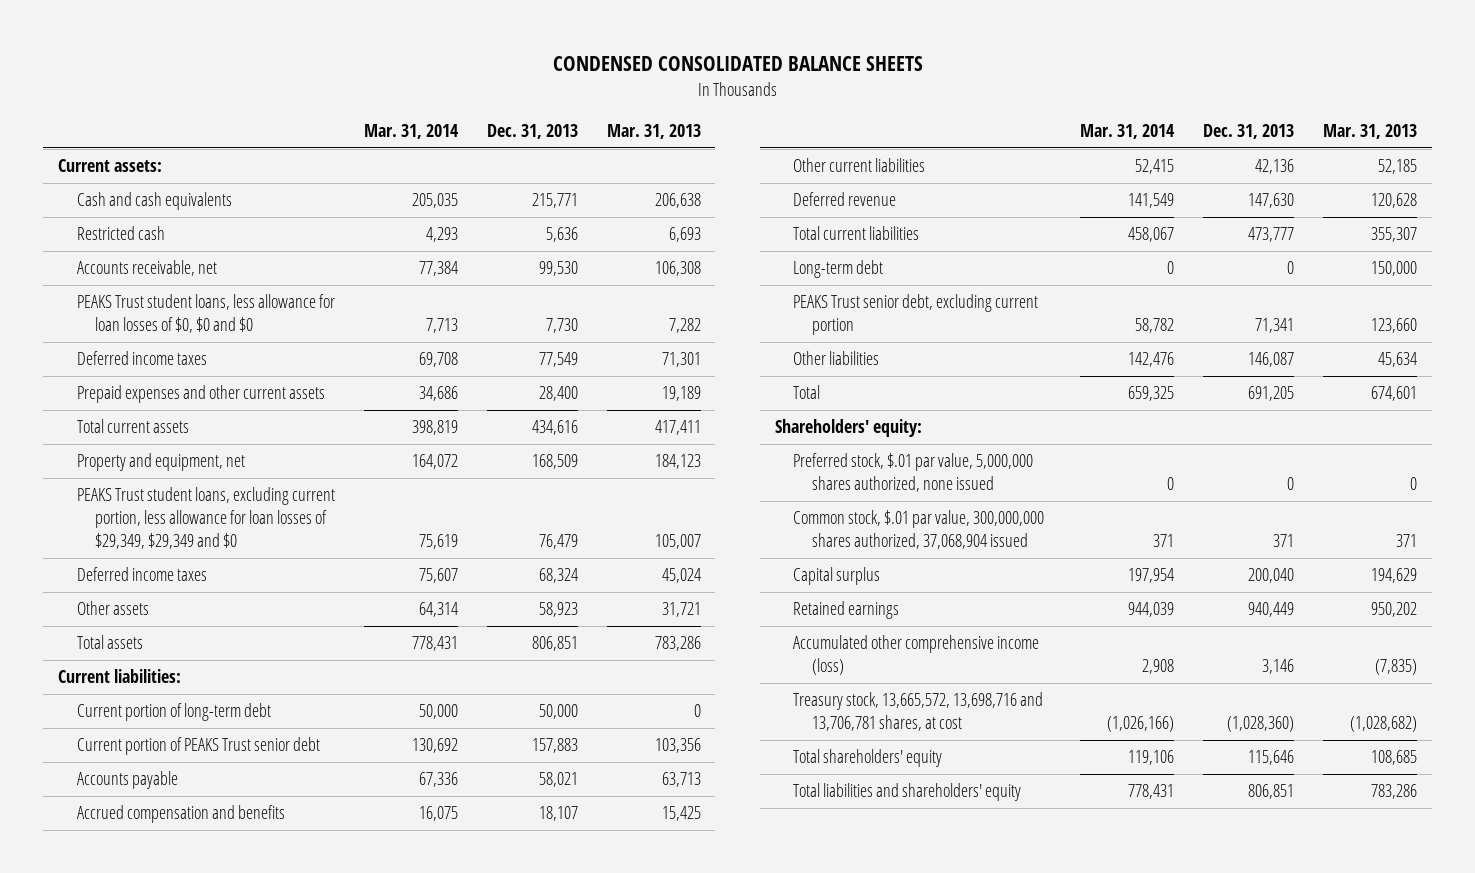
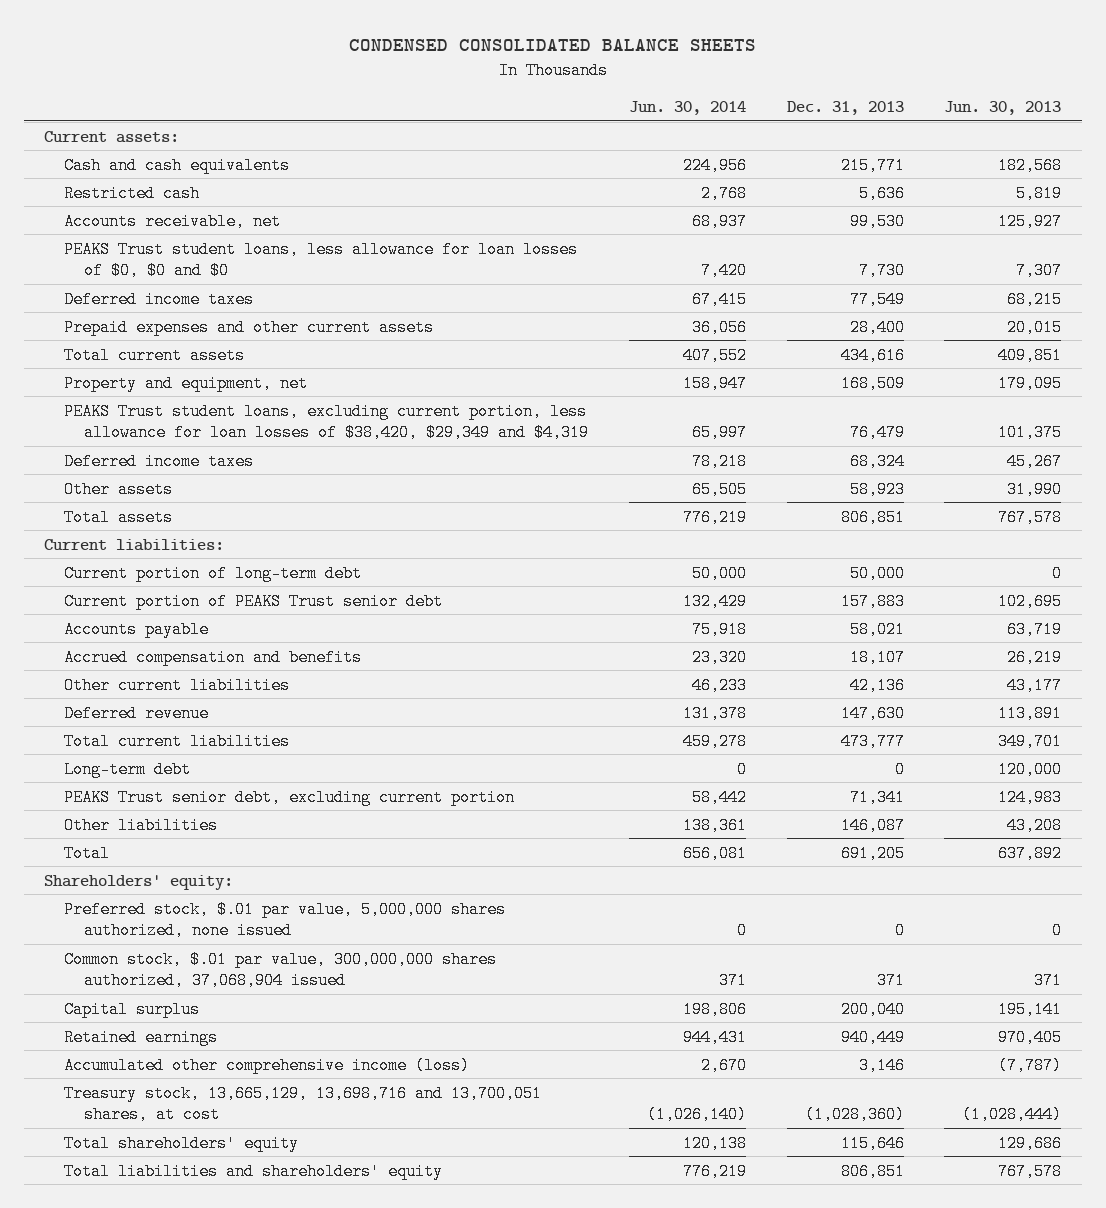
[363,123,459,139] Mar. 31, 2014 -> none
[606,123,701,139] Mar. 31, 2013 -> none
none -> [628,101,746,116] Jun. 30, 2014
none -> [944,101,1062,116] Jun. 30, 2013
[76,487,335,550] PEAKS Trust student loans, excluding current portion, less allowance for loan losses of $29,349, $29,349 and $0 -> [64,402,590,442] PEAKS Trust student loans, excluding current portion, less allowance for loan losses of $38,420, $29,349 and $4,319
[793,692,1044,732] Treasury stock, 13,665,572, 13,698,716 and 13,706,781 shares, at cost -> [64,1084,543,1124] Treasury stock, 13,665,129, 13,698,716 and 13,700,051 shares, at cost

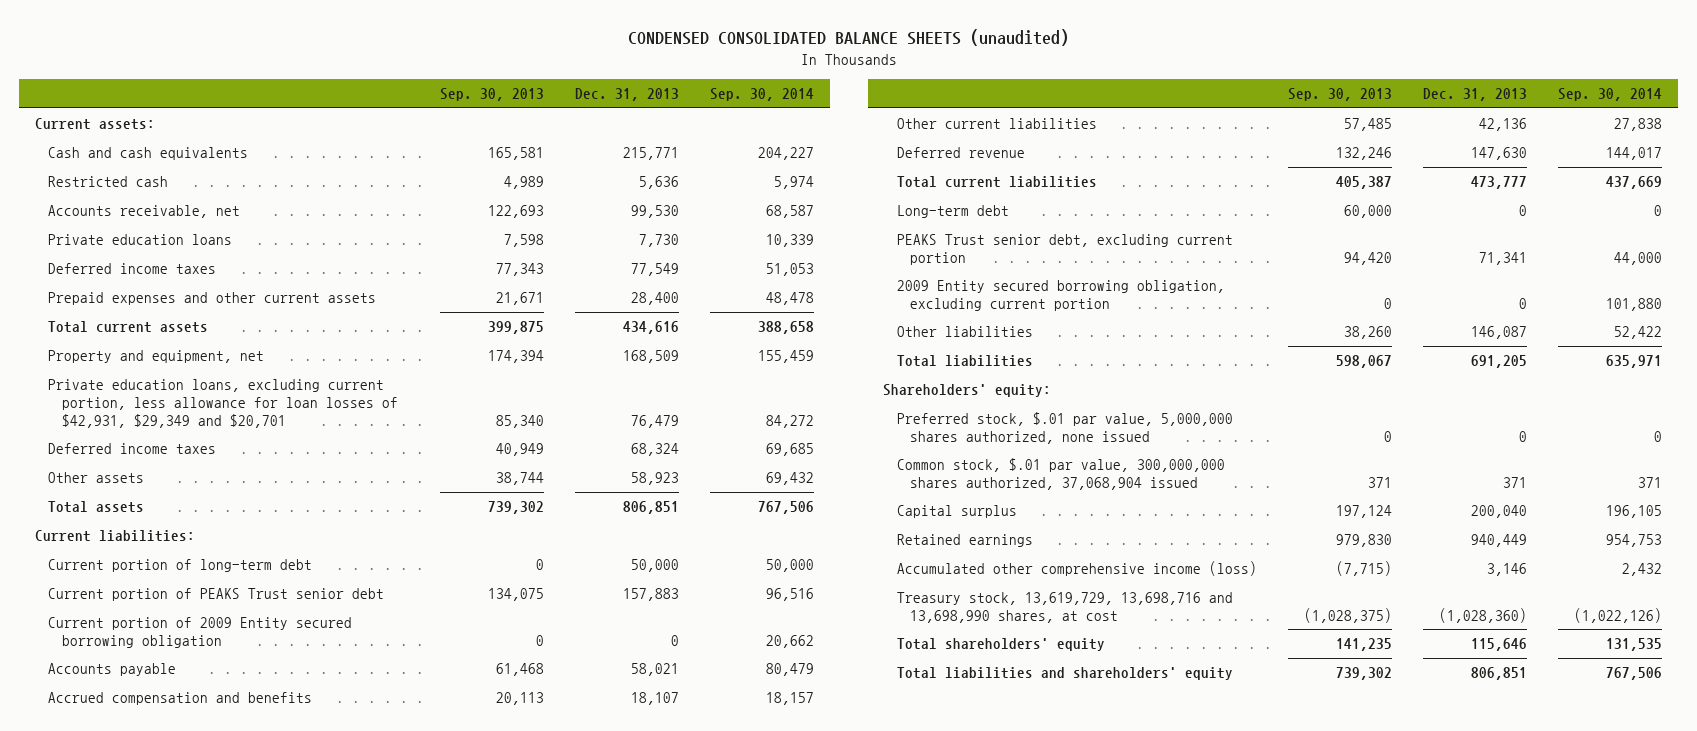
[348,39,756,52] CONDENSED CONSOLIDATED BALANCE SHEETS -> [627,29,1069,47] CONDENSED CONSOLIDATED BALANCE SHEETS (unaudited)
[628,101,746,116] Jun. 30, 2014 -> none
[944,101,1062,116] Jun. 30, 2013 -> none
none -> [439,88,544,102] Sep. 30, 2013
none -> [709,88,814,102] Sep. 30, 2014
[64,240,579,280] PEAKS Trust student loans, less allowance for loan losses of $0, $0 and $0 -> [48,234,233,246] Private education loans
[64,402,590,442] PEAKS Trust student loans, excluding current portion, less allowance for loan losses of $38,420, $29,349 and $4,319 -> [48,379,398,428] Private education loans, excluding current portion, less allowance for loan losses of $42,931, $29,349 and $20,701
none -> [48,617,353,649] Current portion of 2009 Entity secured borrowing obligation
none -> [896,280,1225,312] 2009 Entity secured borrowing obligation, excluding current portion
[64,844,111,862] Total -> [896,355,1033,368] Total liabilities
[64,1084,543,1124] Treasury stock, 13,665,129, 13,698,716 and 13,700,051 shares, at cost -> [896,592,1233,624] Treasury stock, 13,619,729, 13,698,716 and 13,698,990 shares, at cost

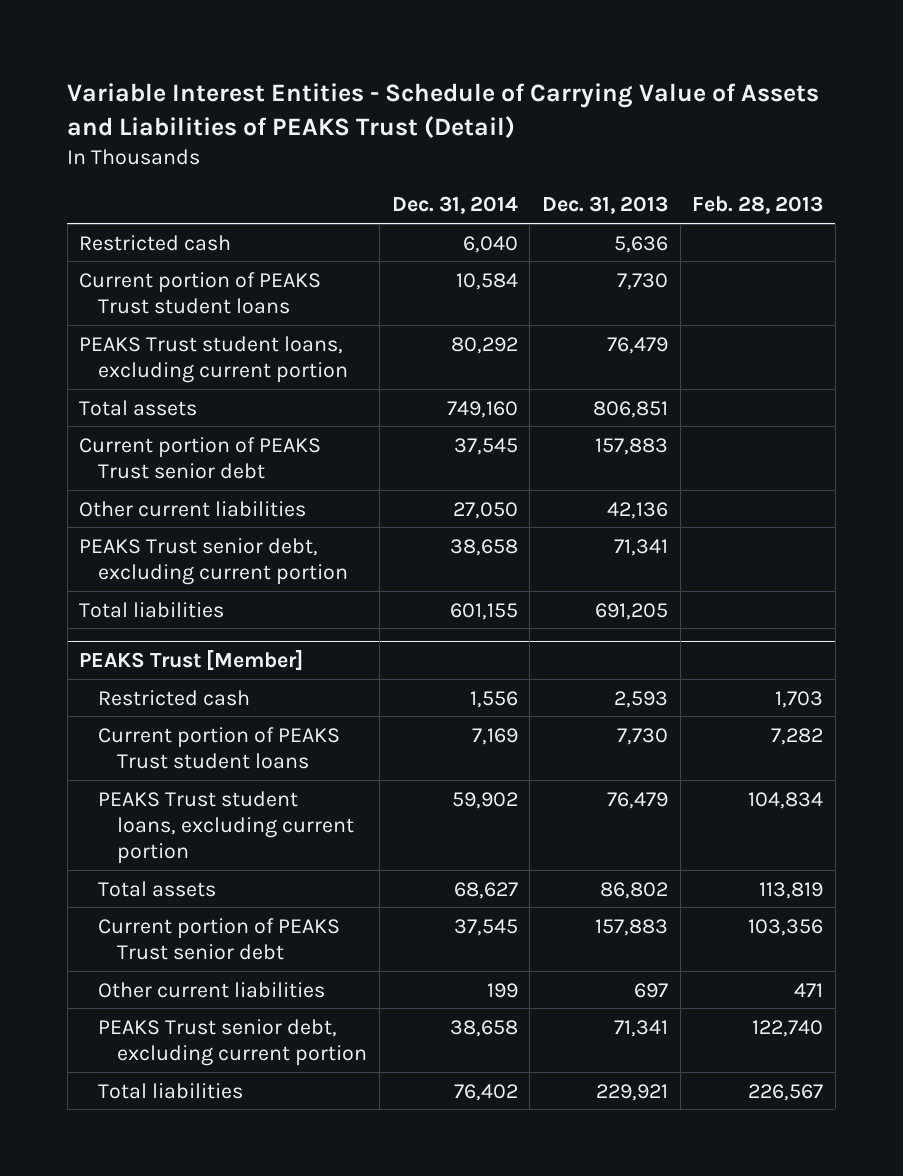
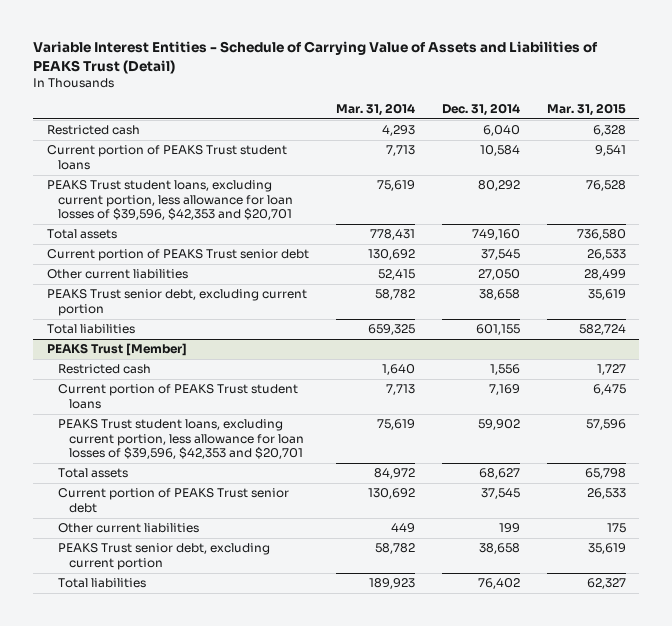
[541,196,668,215] Dec. 31, 2013 -> none
[692,196,824,215] Feb. 28, 2013 -> none
none -> [335,103,415,117] Mar. 31, 2014
none -> [546,103,626,117] Mar. 31, 2015
[79,335,349,383] PEAKS Trust student loans, excluding current portion -> [46,180,294,221] PEAKS Trust student loans, excluding current portion, less allowance for loan losses of $39,596, $42,353 and $20,701
[98,790,355,865] PEAKS Trust student loans, excluding current portion -> [58,419,305,460] PEAKS Trust student loans, excluding current portion, less allowance for loan losses of $39,596, $42,353 and $20,701

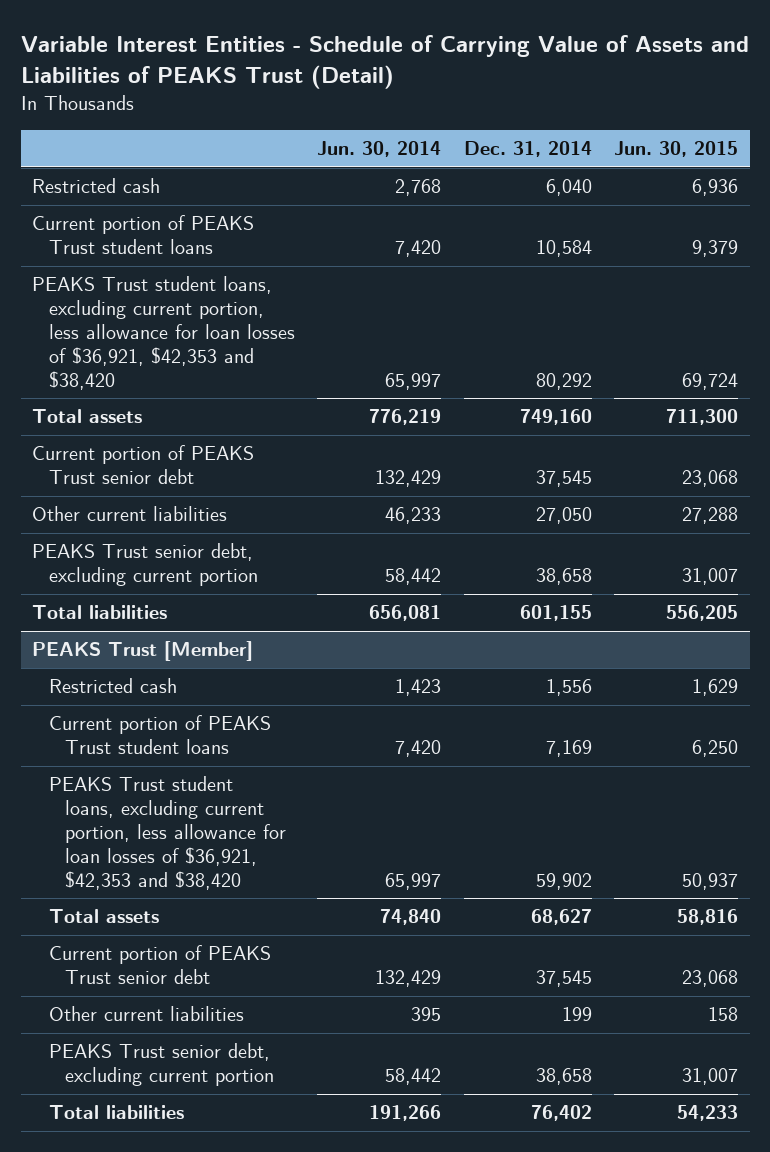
[335,103,415,117] Mar. 31, 2014 -> none
[546,103,626,117] Mar. 31, 2015 -> none
none -> [317,141,442,158] Jun. 30, 2014
none -> [614,141,739,158] Jun. 30, 2015
[46,180,294,221] PEAKS Trust student loans, excluding current portion, less allowance for loan losses of $39,596, $42,353 and $20,701 -> [32,276,295,391] PEAKS Trust student loans, excluding current portion, less allowance for loan losses of $36,921, $42,353 and $38,420
[58,419,305,460] PEAKS Trust student loans, excluding current portion, less allowance for loan losses of $39,596, $42,353 and $20,701 -> [48,776,286,891] PEAKS Trust student loans, excluding current portion, less allowance for loan losses of $36,921, $42,353 and $38,420

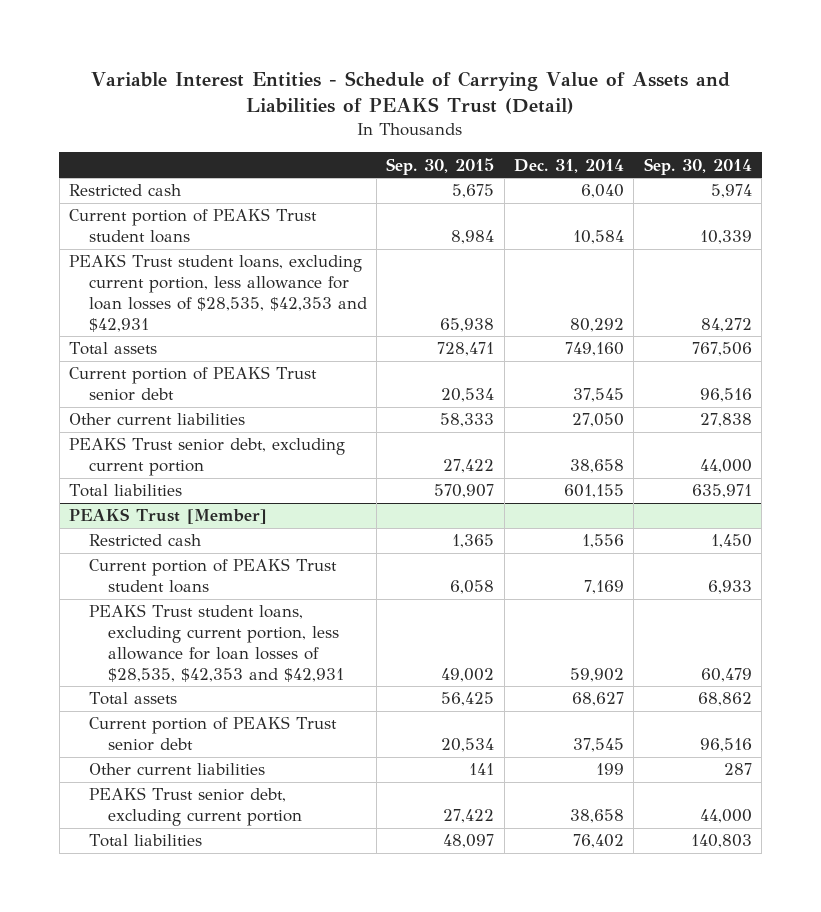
[317,141,442,158] Jun. 30, 2014 -> none
[614,141,739,158] Jun. 30, 2015 -> none
none -> [386,157,495,175] Sep. 30, 2015
none -> [643,157,752,175] Sep. 30, 2014
[32,276,295,391] PEAKS Trust student loans, excluding current portion, less allowance for loan losses of $36,921, $42,353 and $38,420 -> [68,254,367,332] PEAKS Trust student loans, excluding current portion, less allowance for loan losses of $28,535, $42,353 and $42,931
[48,776,286,891] PEAKS Trust student loans, excluding current portion, less allowance for loan losses of $36,921, $42,353 and $38,420 -> [88,604,345,682] PEAKS Trust student loans, excluding current portion, less allowance for loan losses of $28,535, $42,353 and $42,931

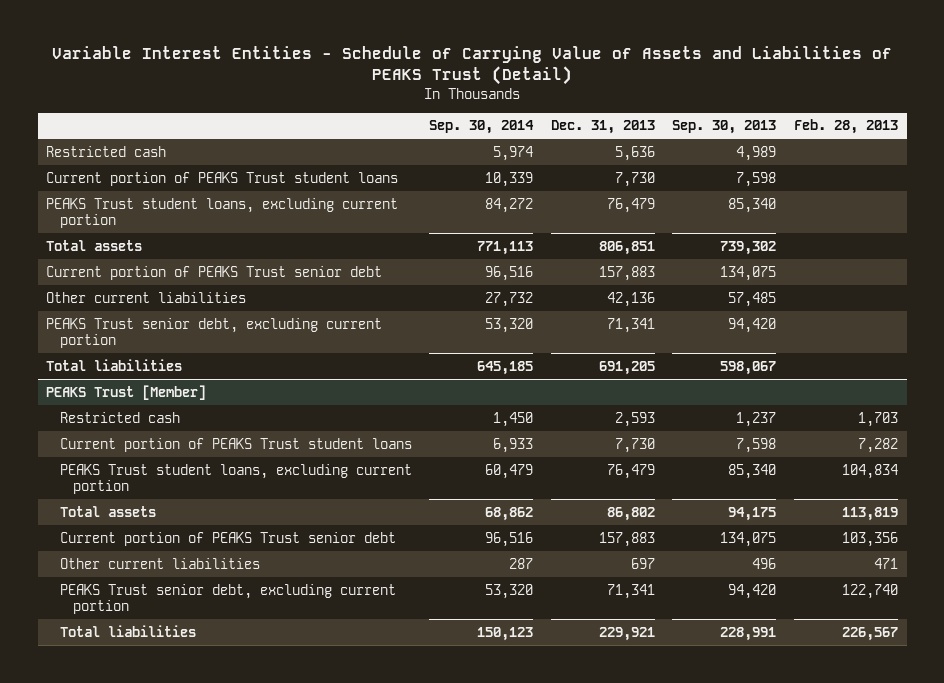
[386,157,495,175] Sep. 30, 2015 -> none
[514,158,625,173] Dec. 31, 2014 -> none
none -> [550,120,655,135] Dec. 31, 2013
none -> [672,120,777,135] Sep. 30, 2013
none -> [793,119,898,135] Feb. 28, 2013
[68,254,367,332] PEAKS Trust student loans, excluding current portion, less allowance for loan losses of $28,535, $42,353 and $42,931 -> [46,197,399,229] PEAKS Trust student loans, excluding current portion
[691,342,752,357] 767,506 -> [477,240,534,255] 771,113
[699,413,752,428] 27,838 -> [485,291,534,307] 27,732
[699,459,752,474] 44,000 -> [485,317,534,333] 53,320
[691,484,752,499] 635,971 -> [477,360,534,375] 645,185
[88,604,345,682] PEAKS Trust student loans, excluding current portion, less allowance for loan losses of $28,535, $42,353 and $42,931 -> [59,463,412,495] PEAKS Trust student loans, excluding current portion
[699,809,752,824] 44,000 -> [485,583,534,599] 53,320
[690,834,752,849] 140,803 -> [477,626,534,641] 150,123

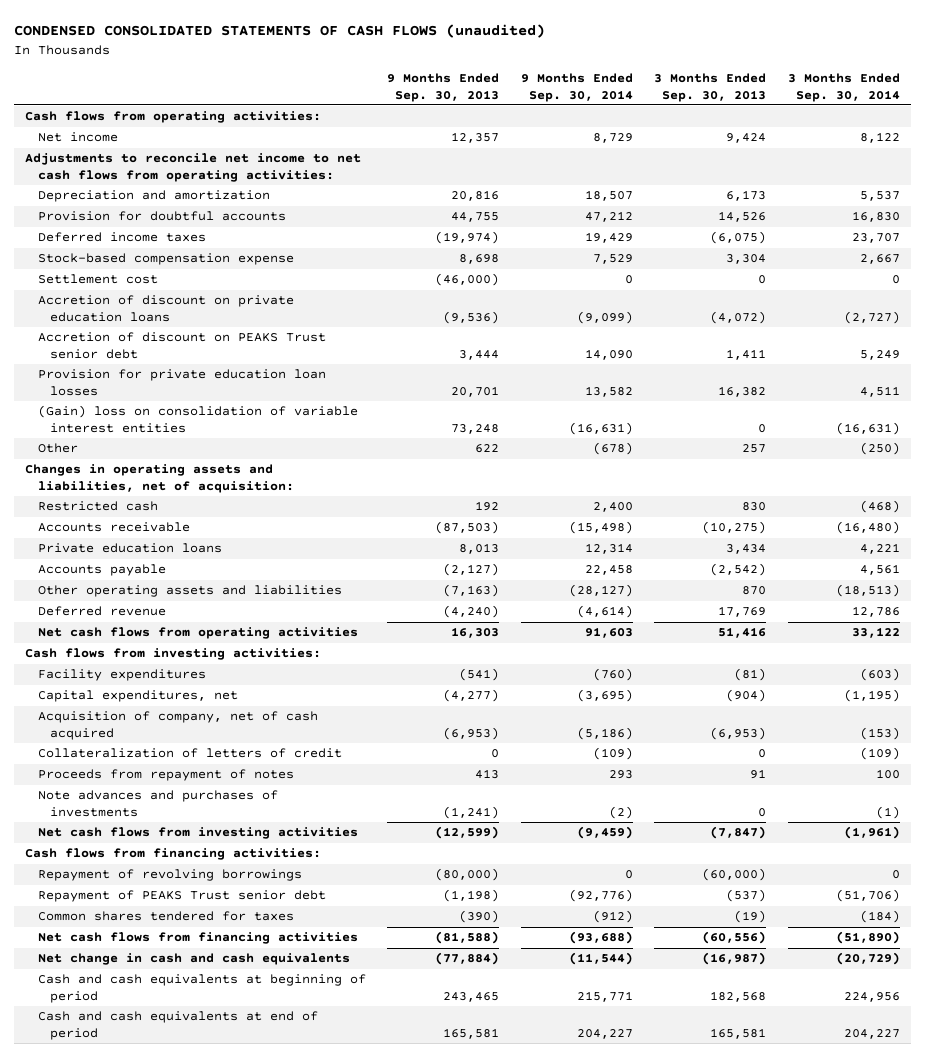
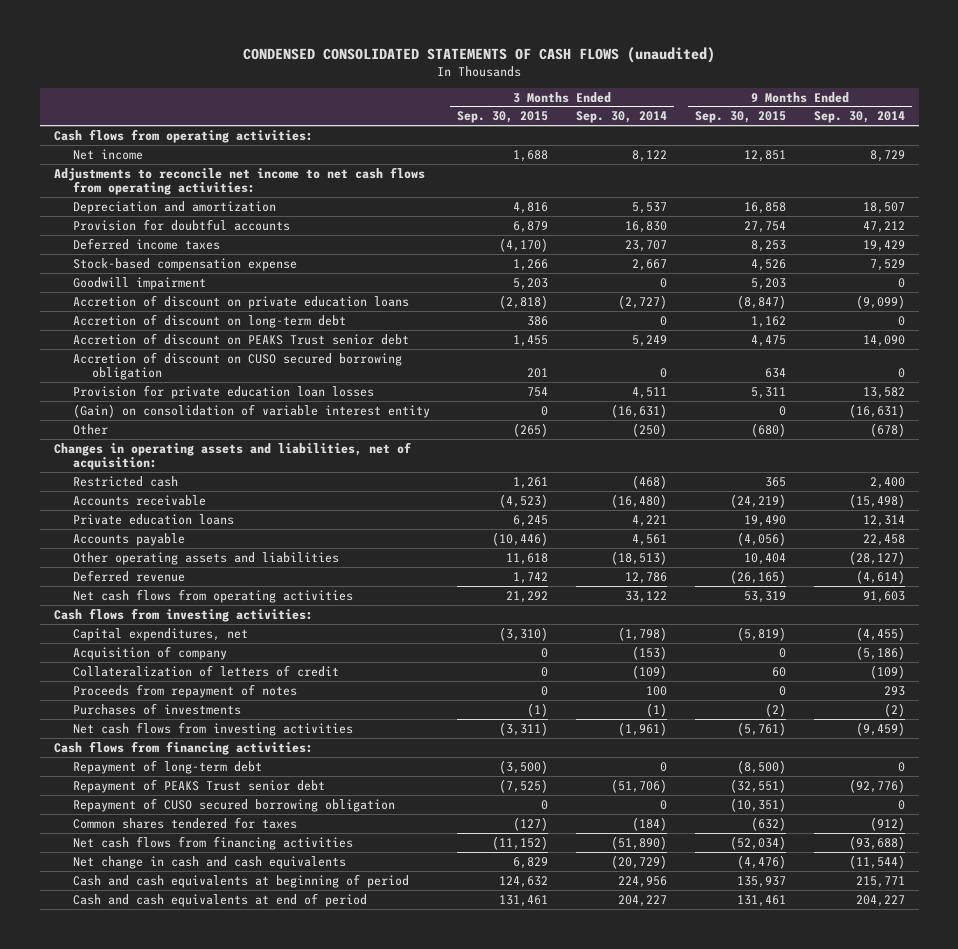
[387,72,500,102] 9 Months Ended Sep. 30, 2013 -> none
[654,72,767,102] 3 Months Ended Sep. 30, 2013 -> none
none -> [457,111,549,124] Sep. 30, 2015
none -> [695,111,787,124] Sep. 30, 2015
[37,274,158,285] Settlement cost -> none
none -> [72,276,206,290] Goodwill impairment
none -> [72,313,346,328] Accretion of discount on long-term debt
none -> [72,351,402,381] Accretion of discount on CUSO secured borrowing obligation
[37,405,358,434] (Gain) loss on consolidation of variable interest entities -> [72,403,430,418] (Gain) on consolidation of variable interest entity
[37,669,206,682] Facility expenditures -> none
[576,689,633,703] (3,695) -> [855,626,905,641] (4,455)
[844,689,901,703] (1,195) -> [618,626,668,641] (1,798)
[37,711,318,741] Acquisition of company, net of cash acquired -> [72,645,227,660] Acquisition of company
[37,790,278,818] Note advances and purchases of investments -> [72,702,241,715] Purchases of investments
[37,869,302,882] Repayment of revolving borrowings -> none
none -> [72,759,262,774] Repayment of long-term debt
none -> [72,797,395,812] Repayment of CUSO secured borrowing obligation

